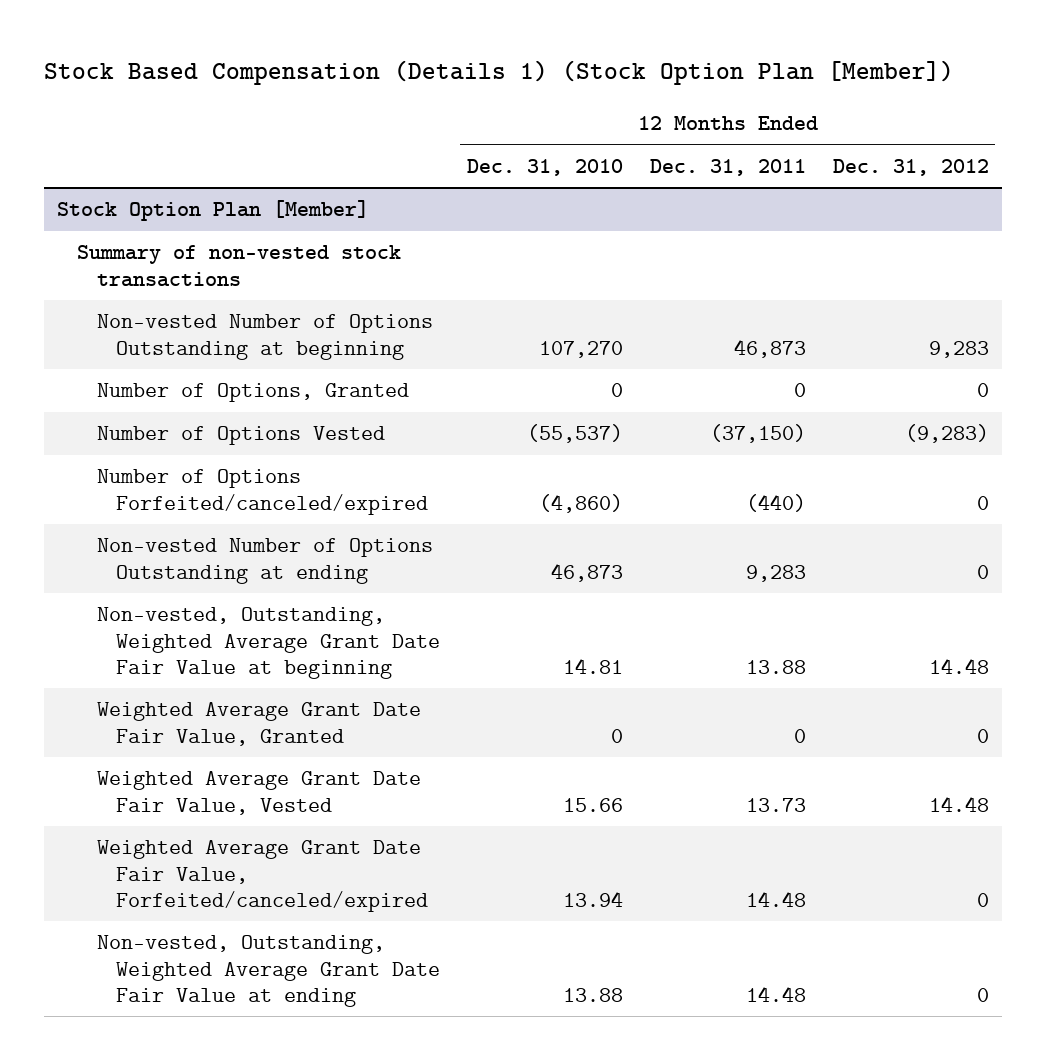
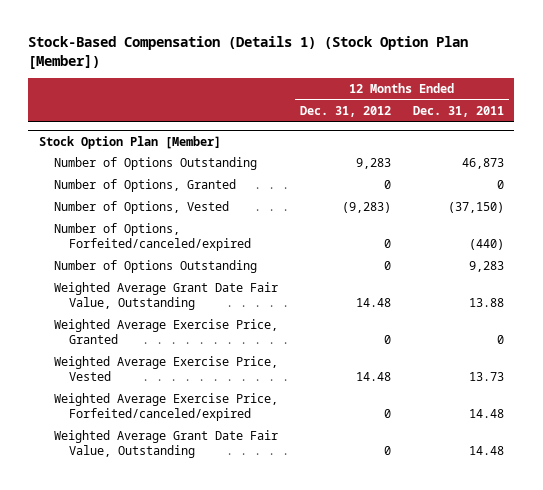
[44,60,955,86] Stock Based Compensation (Details 1) (Stock Option Plan [Member]) -> [28,35,469,69] Stock-Based Compensation (Details 1) (Stock Option Plan [Member])
[467,158,624,176] Dec. 31, 2010 -> none
[77,245,402,287] Summary of non-vested stock transactions -> none
[96,314,433,360] Non-vested Number of Options Outstanding at beginning -> [54,157,258,171] Number of Options Outstanding
[96,426,385,446] Number of Options Vested -> [54,201,230,215] Number of Options, Vested
[96,469,429,515] Number of Options Forfeited/canceled/expired -> [54,223,252,252] Number of Options, Forfeited/canceled/expired
[96,538,433,584] Non-vested Number of Options Outstanding at ending -> [54,260,258,274] Number of Options Outstanding
[96,607,441,680] Non-vested, Outstanding, Weighted Average Grant Date Fair Value at beginning -> [54,282,279,311] Weighted Average Grant Date Fair Value, Outstanding
[96,702,421,746] Weighted Average Grant Date Fair Value, Granted -> [54,319,279,345] Weighted Average Exercise Price, Granted
[96,771,421,815] Weighted Average Grant Date Fair Value, Vested -> [54,356,279,382] Weighted Average Exercise Price, Vested
[96,840,429,913] Weighted Average Grant Date Fair Value, Forfeited/canceled/expired -> [54,393,279,422] Weighted Average Exercise Price, Forfeited/canceled/expired
[96,935,441,1008] Non-vested, Outstanding, Weighted Average Grant Date Fair Value at ending -> [54,430,279,459] Weighted Average Grant Date Fair Value, Outstanding

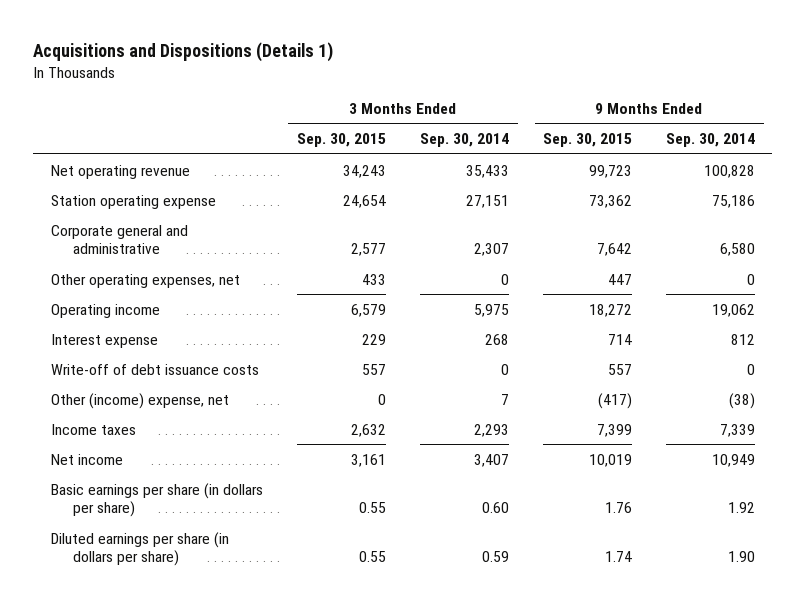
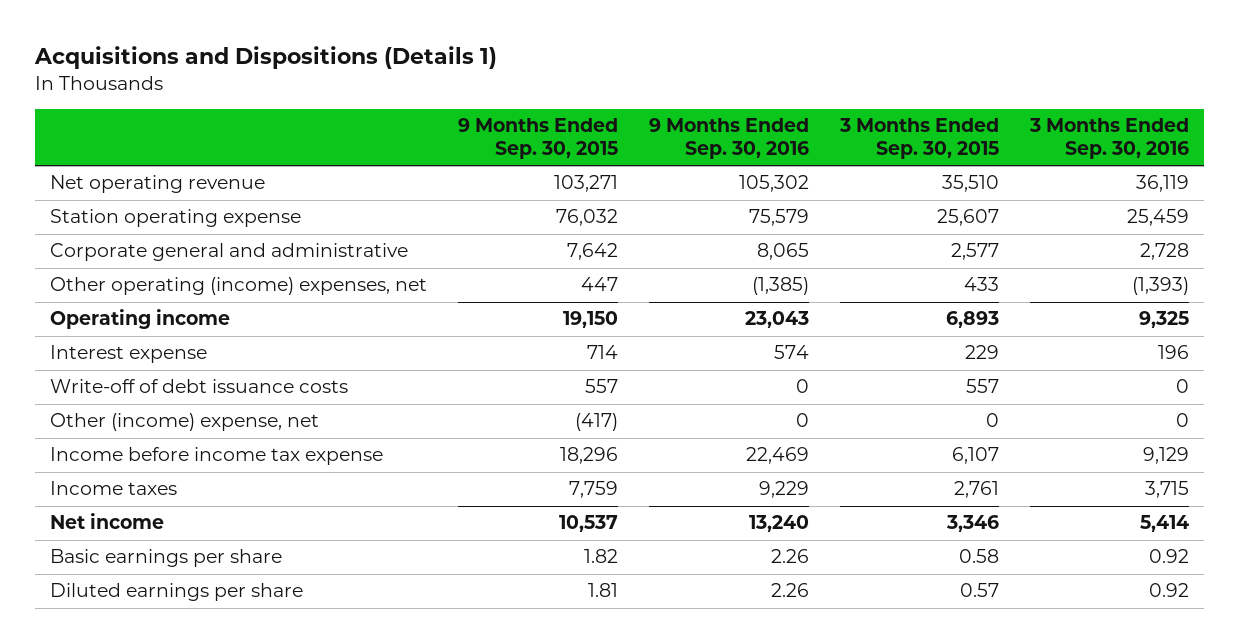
[419,133,509,148] Sep. 30, 2014 -> none
[666,133,756,148] Sep. 30, 2014 -> none
none -> [648,118,809,160] 9 Months Ended Sep. 30, 2016
none -> [1028,118,1189,160] 3 Months Ended Sep. 30, 2016
[342,164,386,178] 34,243 -> [941,175,999,193] 35,510
[589,164,633,178] 99,723 -> [554,175,619,193] 103,271
[342,194,386,208] 24,654 -> [936,209,999,227] 25,607
[589,194,633,208] 73,362 -> [556,209,619,227] 76,032
[50,273,240,288] Other operating expenses, net -> [50,277,428,296] Other operating (income) expenses, net
[350,303,386,317] 6,579 -> [945,311,999,329] 6,893
[589,303,633,317] 18,272 -> [563,311,619,329] 19,150
none -> [50,447,384,466] Income before income tax expense
[350,423,386,437] 2,632 -> [953,481,999,499] 2,761
[597,423,633,437] 7,399 -> [569,481,619,499] 7,759
[350,453,386,467] 3,161 -> [945,515,999,533] 3,346
[589,453,633,467] 10,019 -> [559,515,619,533] 10,537
[50,482,263,518] Basic earnings per share (in dollars per share) -> [50,549,283,568] Basic earnings per share
[358,502,386,514] 0.55 -> [958,549,999,564] 0.58
[605,502,633,514] 1.76 -> [584,549,619,564] 1.82
[50,531,229,567] Diluted earnings per share (in dollars per share) -> [50,583,304,602] Diluted earnings per share
[358,551,386,563] 0.55 -> [959,583,999,598] 0.57
[605,551,633,563] 1.74 -> [588,583,619,598] 1.81

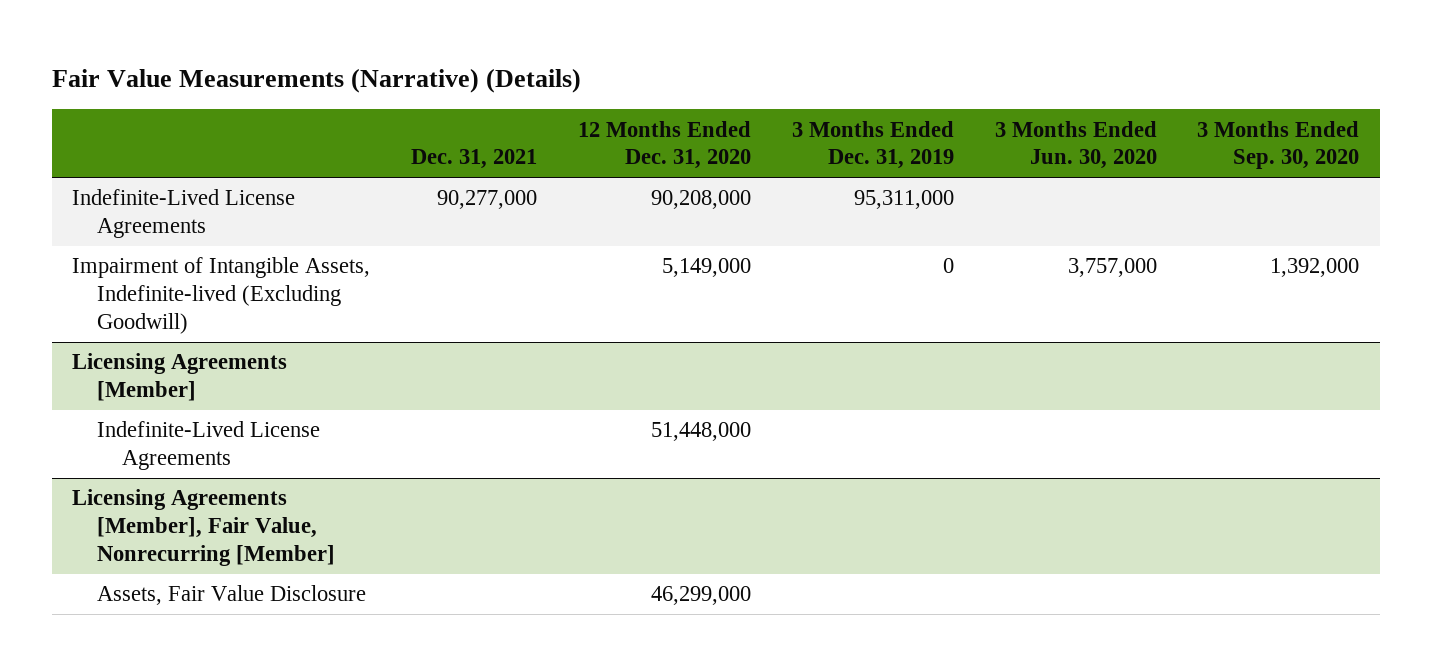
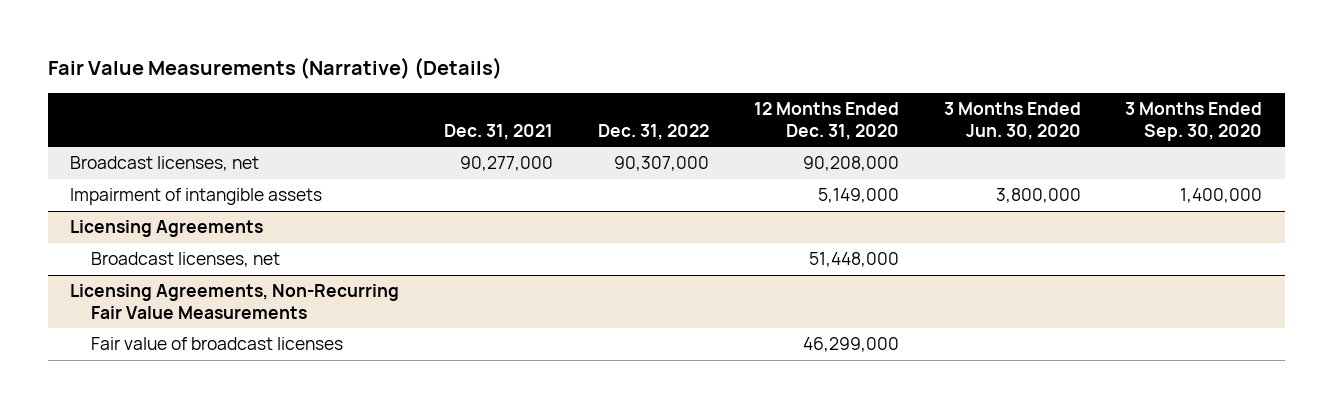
[791,120,954,170] 3 Months Ended Dec. 31, 2019 -> none
none -> [598,123,710,140] Dec. 31, 2022
[72,489,336,566] Licensing Agreements [Member], Fair Value, Nonrecurring [Member] -> none
[72,189,296,239] Indefinite-Lived License Agreements -> [70,156,260,172] Broadcast licenses, net
[72,257,371,334] Impairment of Intangible Assets, Indefinite-lived (Excluding Goodwill) -> [70,188,323,206] Impairment of intangible assets
[1067,258,1157,278] 3,757,000 -> [995,188,1081,204] 3,800,000
[1270,258,1360,278] 1,392,000 -> [1180,188,1263,204] 1,400,000
[72,353,288,402] Licensing Agreements [Member] -> [70,220,264,238] Licensing Agreements
[97,421,321,471] Indefinite-Lived License Agreements -> [91,252,281,268] Broadcast licenses, net
none -> [70,284,400,319] Licensing Agreements, Non-Recurring Fair Value Measurements
[97,585,367,606] Assets, Fair Value Disclosure -> [91,337,344,351] Fair value of broadcast licenses

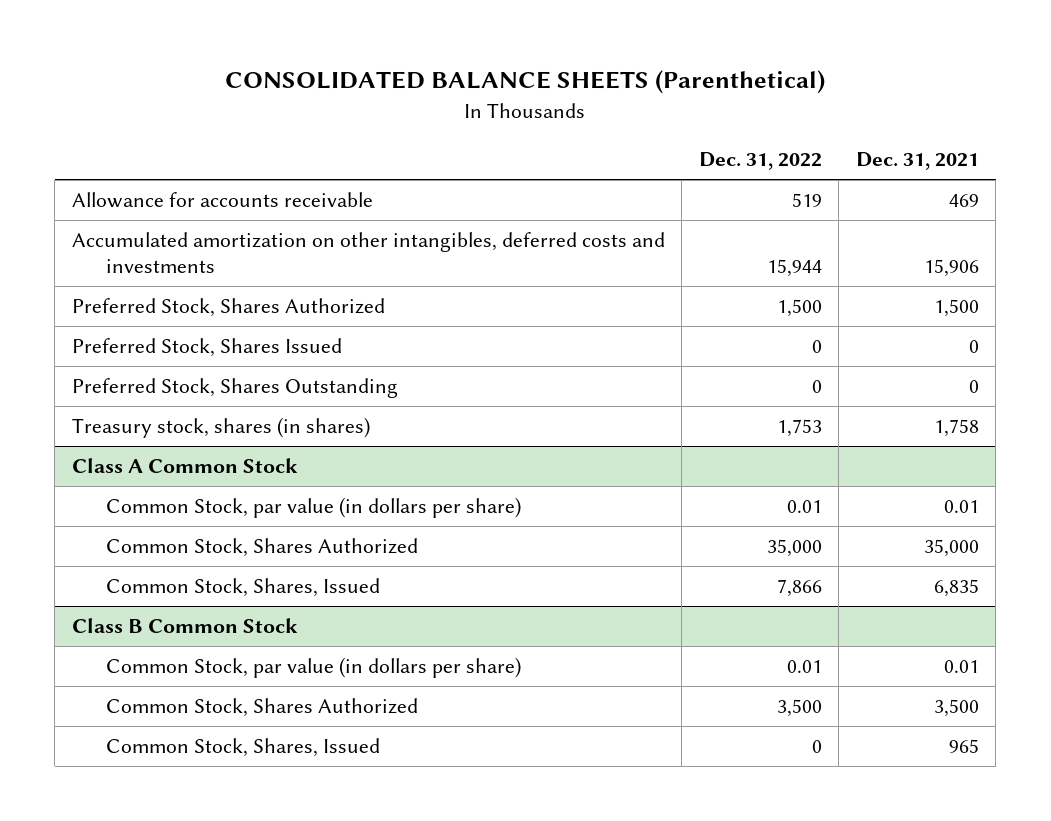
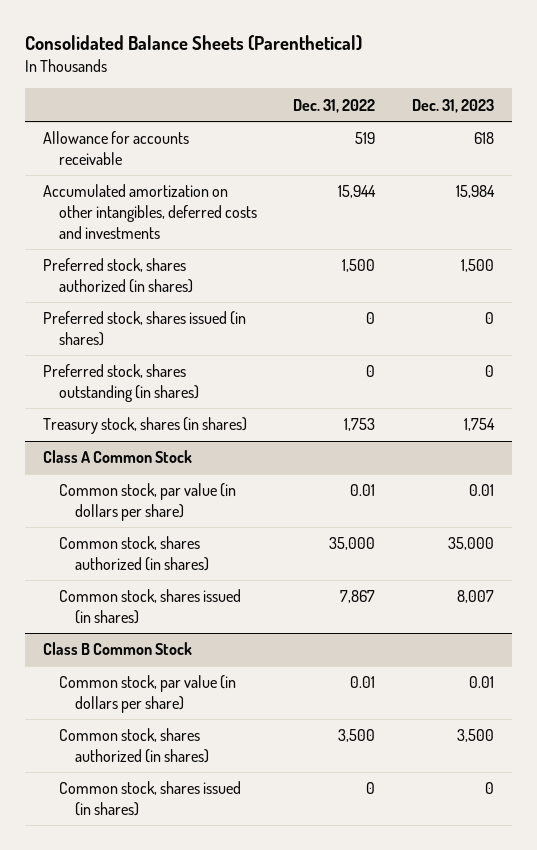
[225,70,826,95] CONSOLIDATED BALANCE SHEETS (Parenthetical) -> [25,35,363,52] Consolidated Balance Sheets (Parenthetical)
[855,152,979,171] Dec. 31, 2021 -> none
none -> [411,98,494,113] Dec. 31, 2023
[71,298,385,318] Preferred Stock, Shares Authorized -> [43,258,193,294] Preferred stock, shares authorized (in shares)
[71,338,342,358] Preferred Stock, Shares Issued -> [43,311,247,347] Preferred stock, shares issued (in shares)
[71,378,398,399] Preferred Stock, Shares Outstanding -> [43,364,199,403] Preferred stock, shares outstanding (in shares)
[106,497,522,519] Common Stock, par value (in dollars per share) -> [58,483,236,522] Common stock, par value (in dollars per share)
[106,538,419,558] Common Stock, Shares Authorized -> [58,536,209,572] Common stock, shares authorized (in shares)
[106,578,381,598] Common Stock, Shares, Issued -> [58,589,241,625] Common stock, shares issued (in shares)
[776,579,822,598] 7,866 -> [340,590,376,604] 7,867
[106,657,522,679] Common Stock, par value (in dollars per share) -> [58,675,236,714] Common stock, par value (in dollars per share)
[106,698,419,718] Common Stock, Shares Authorized -> [58,728,209,764] Common stock, shares authorized (in shares)
[106,738,381,758] Common Stock, Shares, Issued -> [58,781,241,817] Common stock, shares issued (in shares)

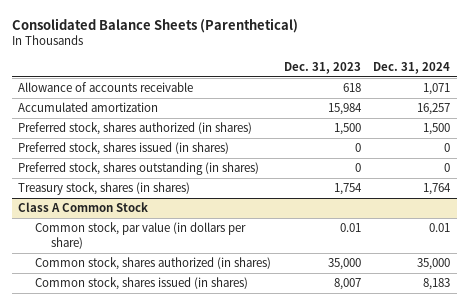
[293,98,376,113] Dec. 31, 2022 -> none
none -> [373,61,451,74] Dec. 31, 2024
[43,131,190,166] Allowance for accounts receivable -> [18,82,194,93] Allowance of accounts receivable
[43,184,257,239] Accumulated amortization on other intangibles, deferred costs and investments -> [18,102,159,113] Accumulated amortization
[43,642,193,656] Class B Common Stock -> none
[58,675,236,714] Common stock, par value (in dollars per share) -> none
[58,728,209,764] Common stock, shares authorized (in shares) -> none
[58,781,241,817] Common stock, shares issued (in shares) -> none

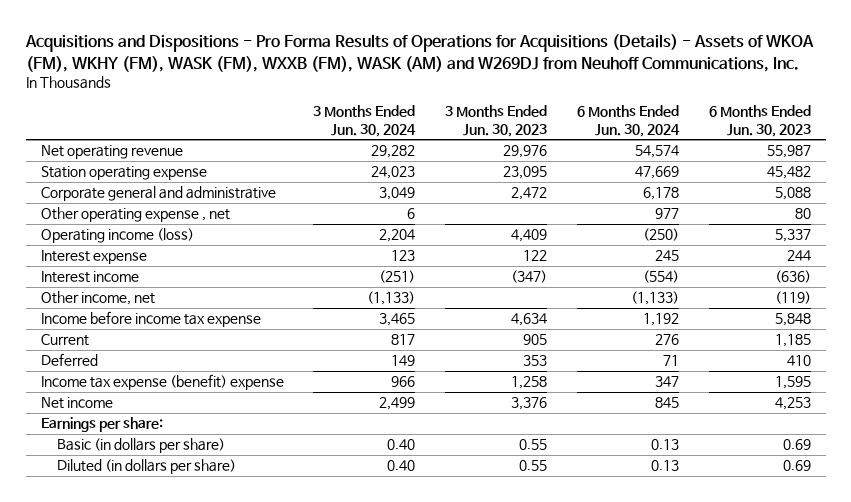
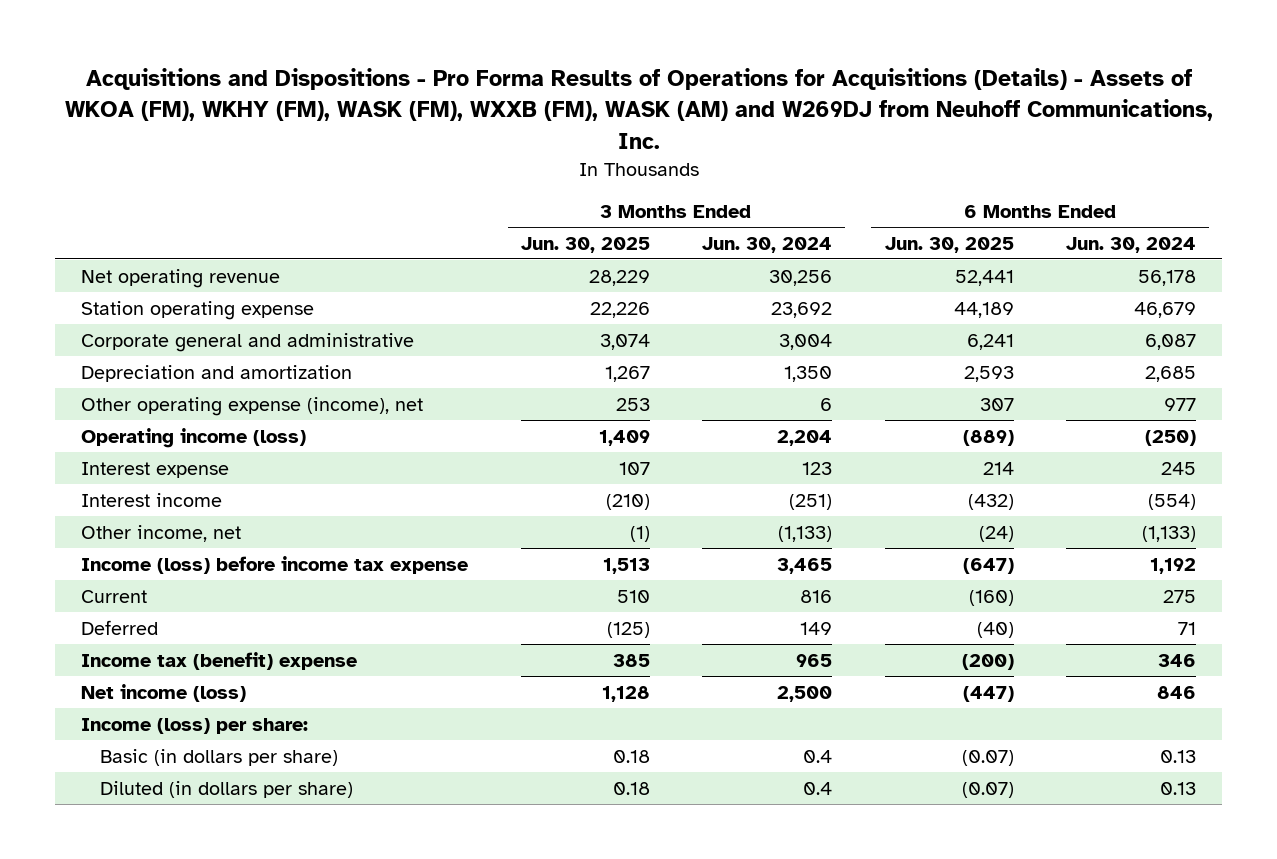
[445,105,548,137] 3 Months Ended Jun. 30, 2023 -> none
[708,105,811,137] 6 Months Ended Jun. 30, 2023 -> none
none -> [520,236,650,253] Jun. 30, 2025
none -> [884,236,1014,253] Jun. 30, 2025
[371,145,416,159] 29,282 -> [769,269,833,286] 30,256
[634,145,679,159] 54,574 -> [1137,269,1196,286] 56,178
[371,166,416,180] 24,023 -> [771,301,833,318] 23,692
[634,166,679,180] 47,669 -> [1133,301,1196,318] 46,679
[379,187,416,201] 3,049 -> [779,333,833,350] 3,004
[642,187,679,201] 6,178 -> [1144,333,1196,350] 6,087
none -> [81,364,353,382] Depreciation and amortization
[40,207,230,223] Other operating expense , net -> [81,396,424,416] Other operating expense (income), net
[40,311,261,328] Income before income tax expense -> [81,555,469,574] Income (loss) before income tax expense
[391,334,416,346] 817 -> [800,589,833,603] 816
[654,334,679,346] 276 -> [1162,589,1196,603] 275
[40,374,284,391] Income tax expense (benefit) expense -> [81,651,358,670] Income tax (benefit) expense
[391,376,416,388] 966 -> [796,653,833,667] 965
[654,376,679,388] 347 -> [1157,653,1196,667] 346
[40,397,113,410] Net income -> [81,683,247,702] Net income (loss)
[379,397,416,411] 2,499 -> [777,685,833,702] 2,500
[654,397,679,409] 845 -> [1156,685,1196,699] 846
[40,417,163,433] Earnings per share: -> [81,717,309,734] Income (loss) per share:
[387,439,416,451] 0.40 -> [803,749,833,763] 0.4
[387,460,416,472] 0.40 -> [803,781,833,795] 0.4

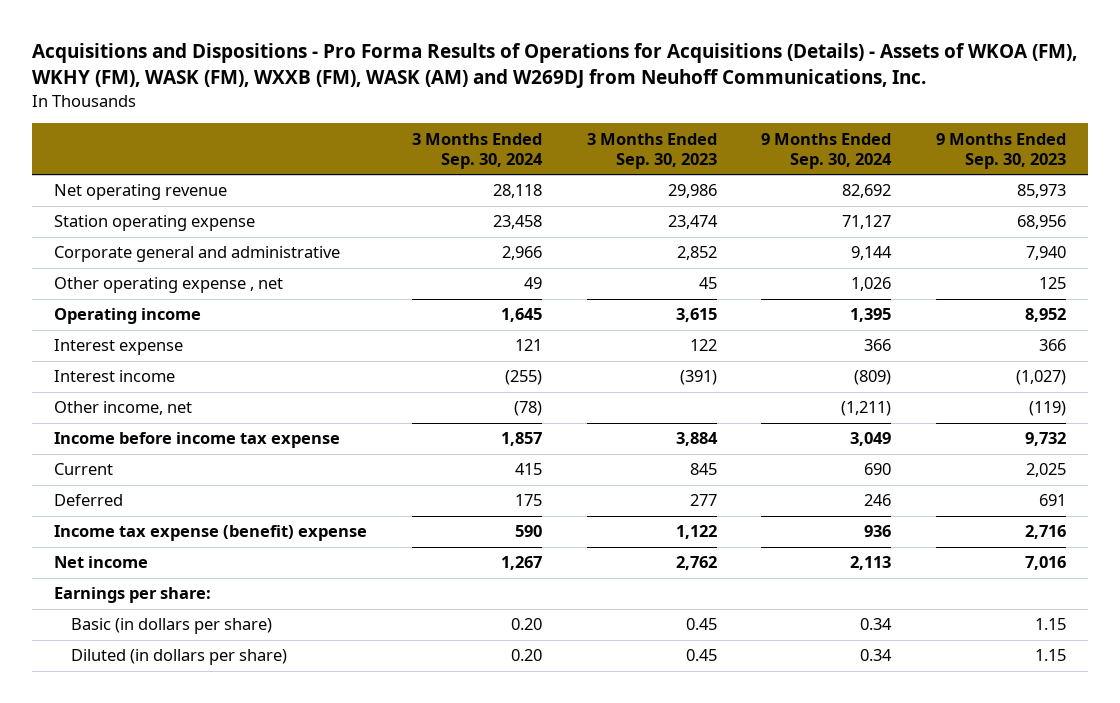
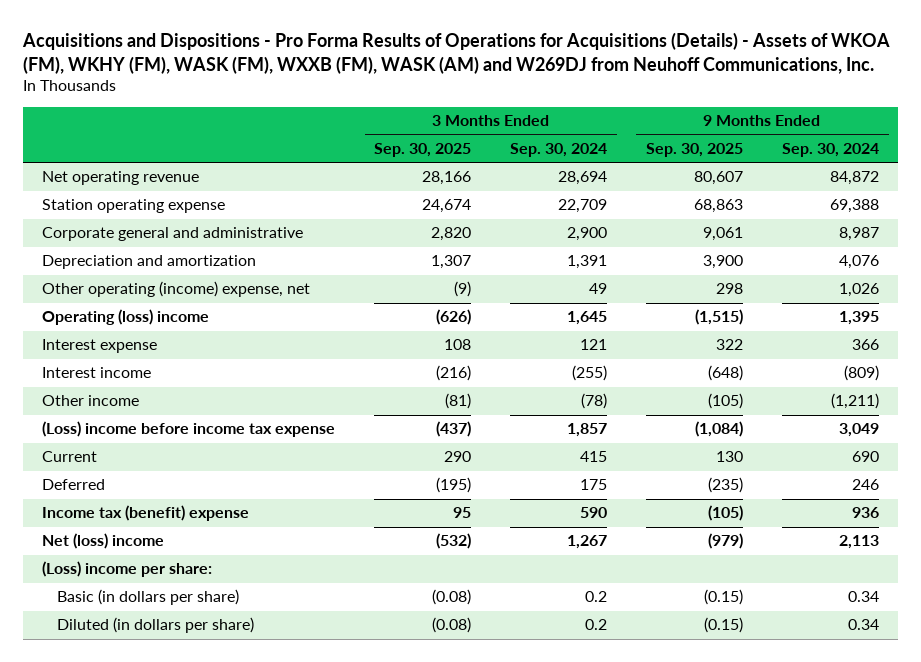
[586,132,717,169] 3 Months Ended Sep. 30, 2023 -> none
[936,132,1067,169] 9 Months Ended Sep. 30, 2023 -> none
none -> [374,142,472,157] Sep. 30, 2025
none -> [646,142,744,157] Sep. 30, 2025
[493,184,543,199] 28,118 -> [558,171,608,186] 28,694
[842,184,892,199] 82,692 -> [829,171,879,186] 84,872
[493,215,543,230] 23,458 -> [558,199,608,214] 22,709
[842,215,892,230] 71,127 -> [829,199,879,214] 69,388
[502,246,543,261] 2,966 -> [567,227,608,242] 2,900
[851,246,893,261] 9,144 -> [838,227,879,242] 8,987
none -> [42,255,257,270] Depreciation and amortization
[54,277,284,294] Other operating expense , net -> [42,281,311,298] Other operating (income) expense, net
[54,308,202,325] Operating income -> [42,309,210,326] Operating (loss) income
[54,401,193,416] Other income, net -> [42,395,140,407] Other income
[54,432,341,449] Income before income tax expense -> [42,421,336,438] (Loss) income before income tax expense
[54,525,368,542] Income tax expense (benefit) expense -> [42,505,250,522] Income tax (benefit) expense
[54,556,149,569] Net income -> [42,533,165,550] Net (loss) income
[54,587,212,604] Earnings per share: -> [42,561,213,578] (Loss) income per share:
[511,618,543,631] 0.20 -> [585,591,608,603] 0.2
[511,649,543,662] 0.20 -> [585,619,608,631] 0.2

